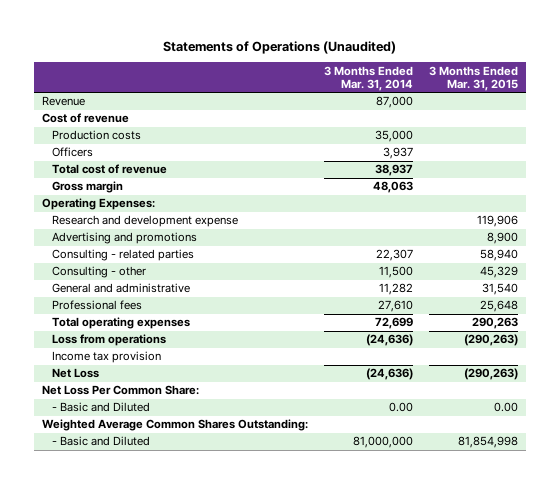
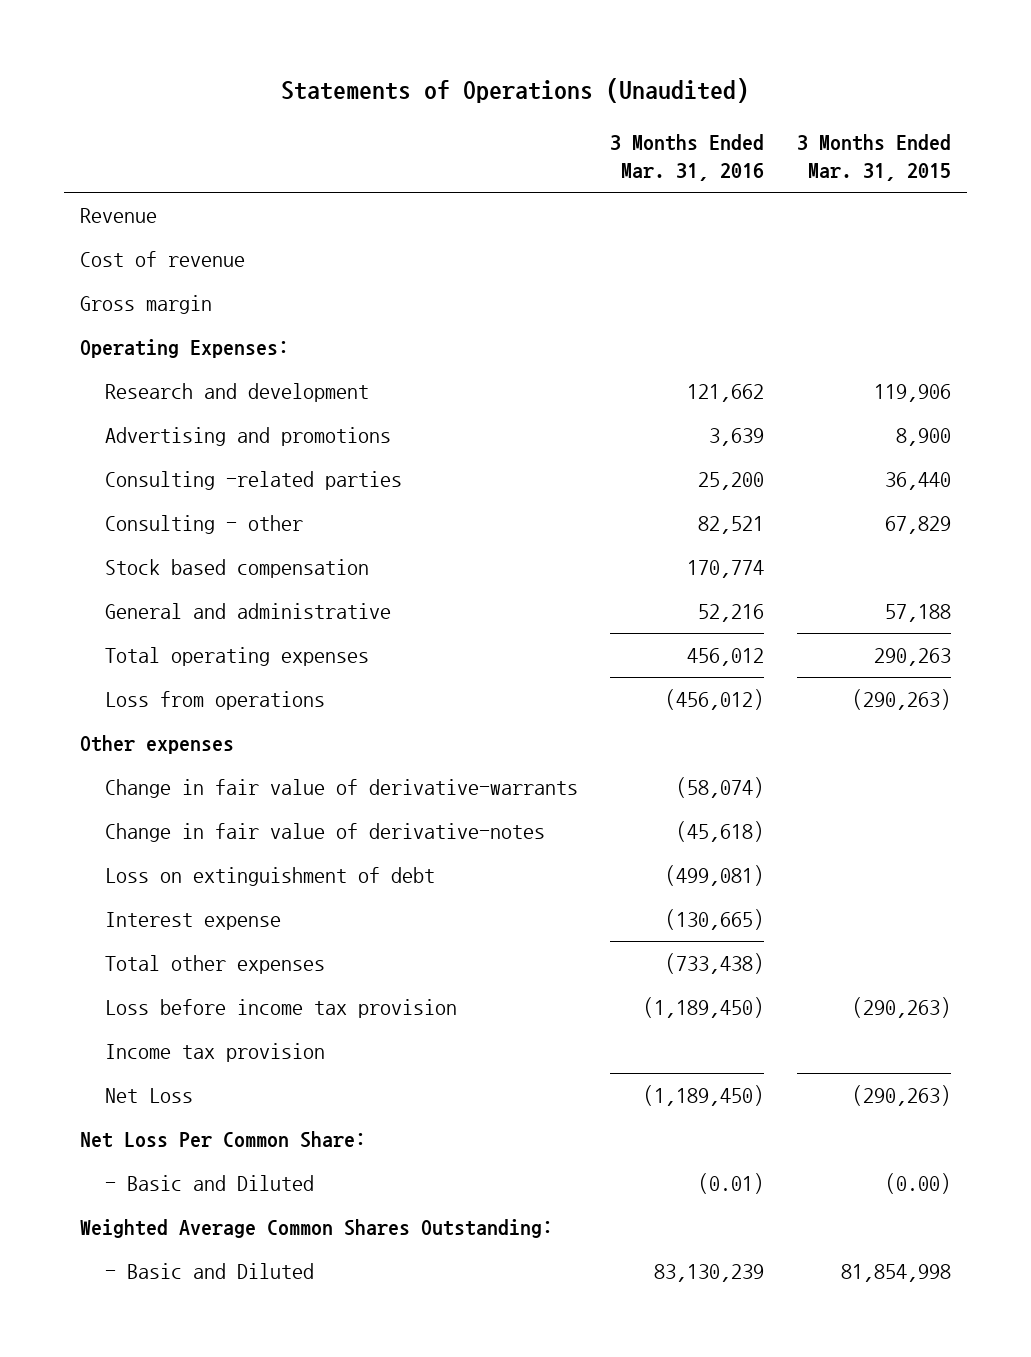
[323,65,413,91] 3 Months Ended Mar. 31, 2014 -> none
none -> [610,134,765,182] 3 Months Ended Mar. 31, 2016
[51,130,141,141] Production costs -> none
[51,147,93,158] Officers -> none
[51,164,167,175] Total cost of revenue -> none
[51,215,238,228] Research and development expense -> [104,382,369,402] Research and development
[51,300,142,311] Professional fees -> none
[51,249,194,262] Consulting - related parties -> [104,470,402,490] Consulting -related parties
[480,249,519,262] 58,940 -> [884,471,951,490] 36,440
[480,266,519,279] 45,329 -> [884,515,951,534] 67,829
none -> [104,558,369,578] Stock based compensation
[482,283,519,296] 31,540 -> [884,603,951,622] 57,188
none -> [80,734,235,754] Other expenses
none -> [104,778,578,798] Change in fair value of derivative-warrants
none -> [104,822,545,842] Change in fair value of derivative-notes
none -> [104,866,435,886] Loss on extinguishment of debt
none -> [104,911,281,930] Interest expense
none -> [104,954,325,974] Total other expenses
none -> [104,998,457,1018] Loss before income tax provision
[494,402,519,413] 0.00 -> [884,1172,951,1194] (0.00)

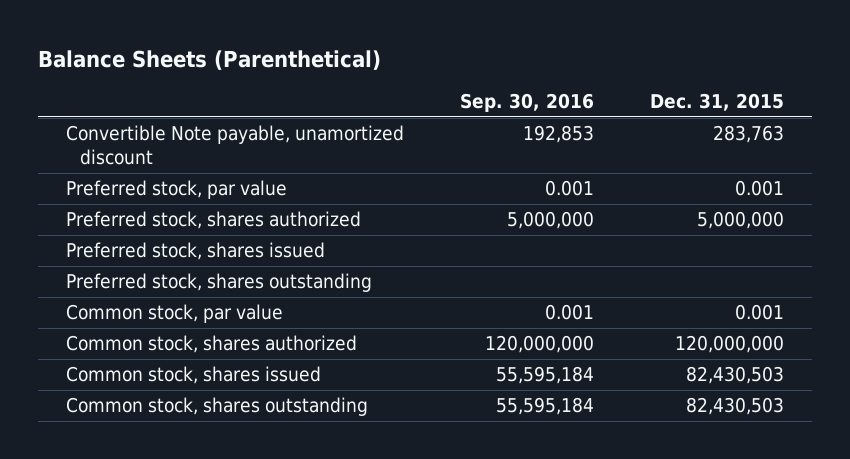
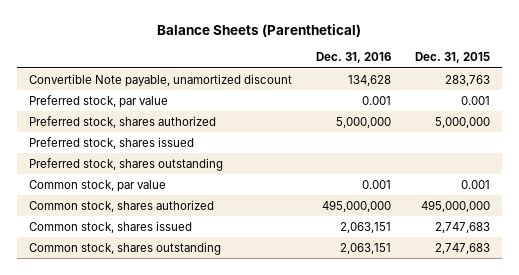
[459,93,594,113] Sep. 30, 2016 -> none
none -> [315,52,391,64] Dec. 31, 2016
[674,335,784,354] 120,000,000 -> [421,199,491,212] 495,000,000
[685,366,784,385] 82,430,503 -> [435,221,491,233] 2,747,683
[685,397,784,416] 82,430,503 -> [435,242,491,254] 2,747,683

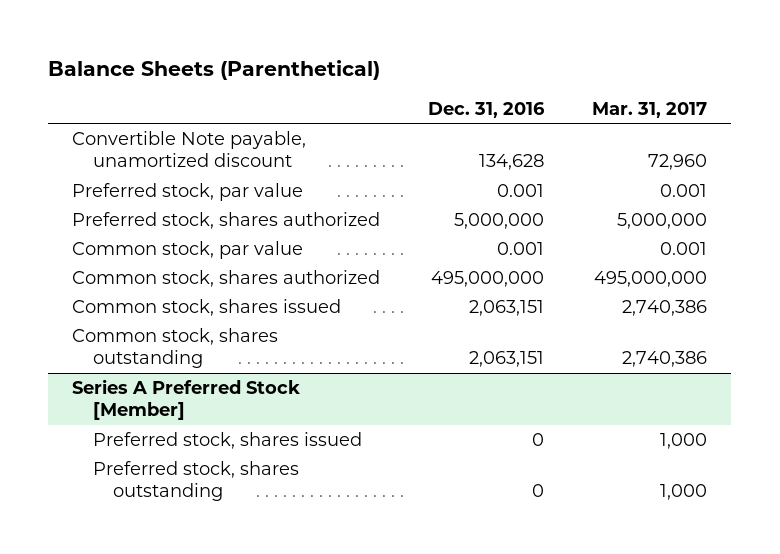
[415,52,491,64] Dec. 31, 2015 -> none
none -> [592,101,708,118] Mar. 31, 2017
[28,136,194,149] Preferred stock, shares issued -> none
[28,157,223,171] Preferred stock, shares outstanding -> none
none -> [72,378,301,421] Series A Preferred Stock [Member]
none -> [92,431,362,449] Preferred stock, shares issued
none -> [92,460,299,502] Preferred stock, shares outstanding

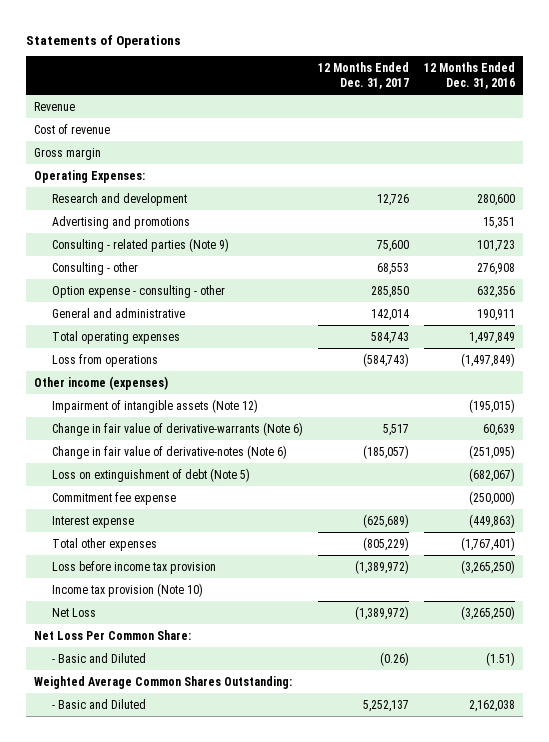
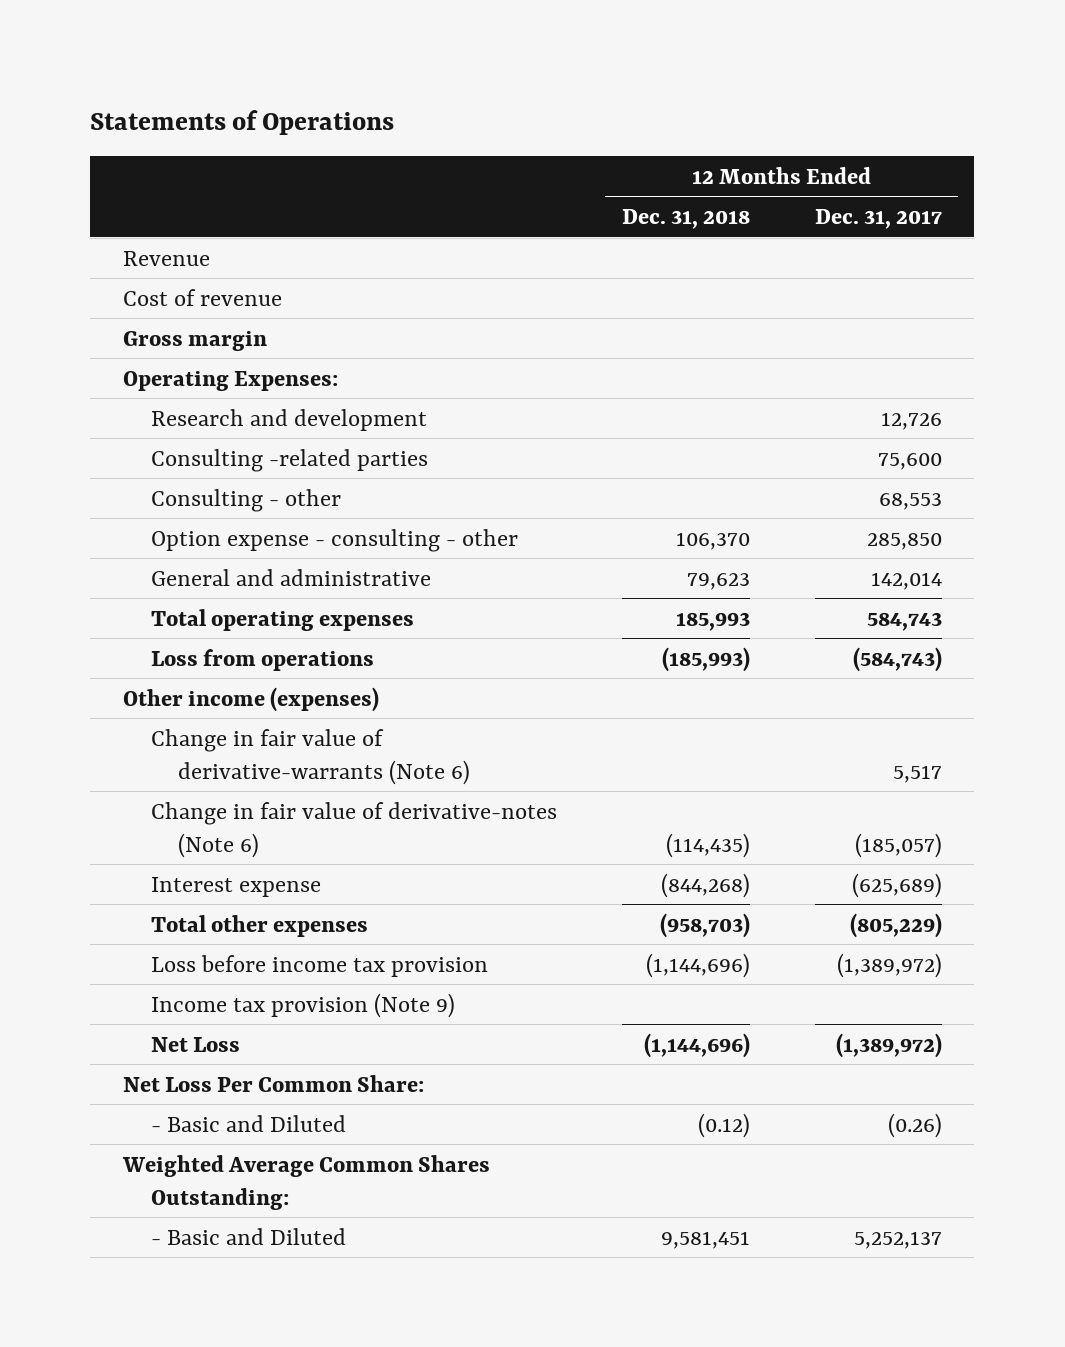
[424,61,516,89] 12 Months Ended Dec. 31, 2016 -> none
none -> [621,209,750,230] Dec. 31, 2018
[51,215,190,229] Advertising and promotions -> none
[51,237,229,252] Consulting - related parties (Note 9) -> [150,448,428,472] Consulting -related parties
[51,398,258,413] Impairment of intangible assets (Note 12) -> none
[51,467,250,482] Loss on extinguishment of debt (Note 5) -> none
[51,491,176,505] Commitment fee expense -> none
[51,582,203,597] Income tax provision (Note 10) -> [150,992,455,1018] Income tax provision (Note 9)

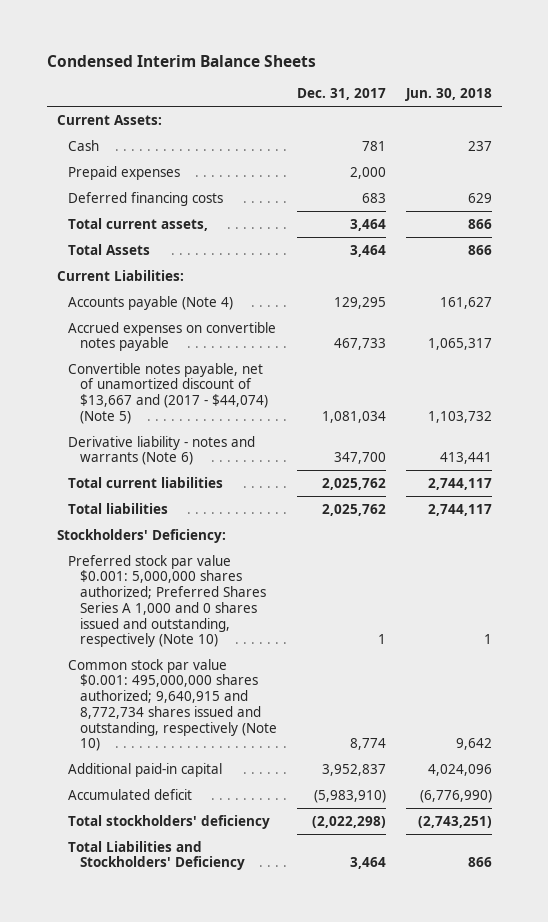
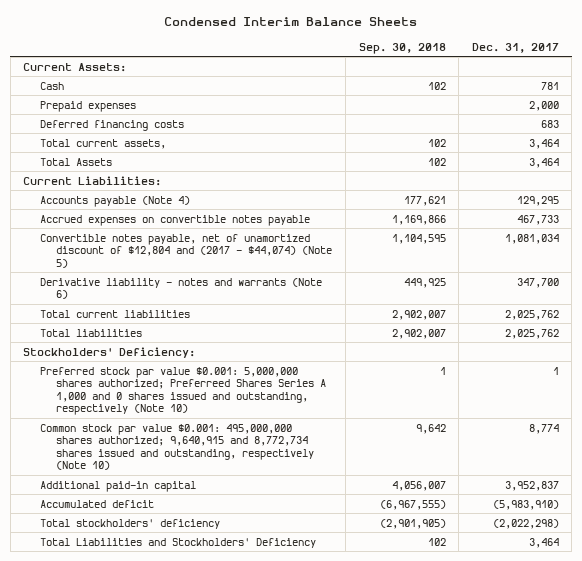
[404,88,492,102] Jun. 30, 2018 -> none
none -> [358,42,446,54] Sep. 30, 2018
[68,362,269,424] Convertible notes payable, net of unamortized discount of $13,667 and (2017 - $44,074) (Note 5) -> [39,233,333,268] Convertible notes payable, net of unamortized discount of $12,804 and (2017 - $44,074) (Note 5)
[68,554,267,648] Preferred stock par value $0.001: 5,000,000 shares authorized; Preferred Shares Series A 1,000 and 0 shares issued and outstanding, respectively (Note 10) -> [39,366,327,416] Preferred stock par value $0.001: 5,000,000 shares authorized; Preferreed Shares Series A 1,000 and 0 shares issued and outstanding, respectively (Note 10)

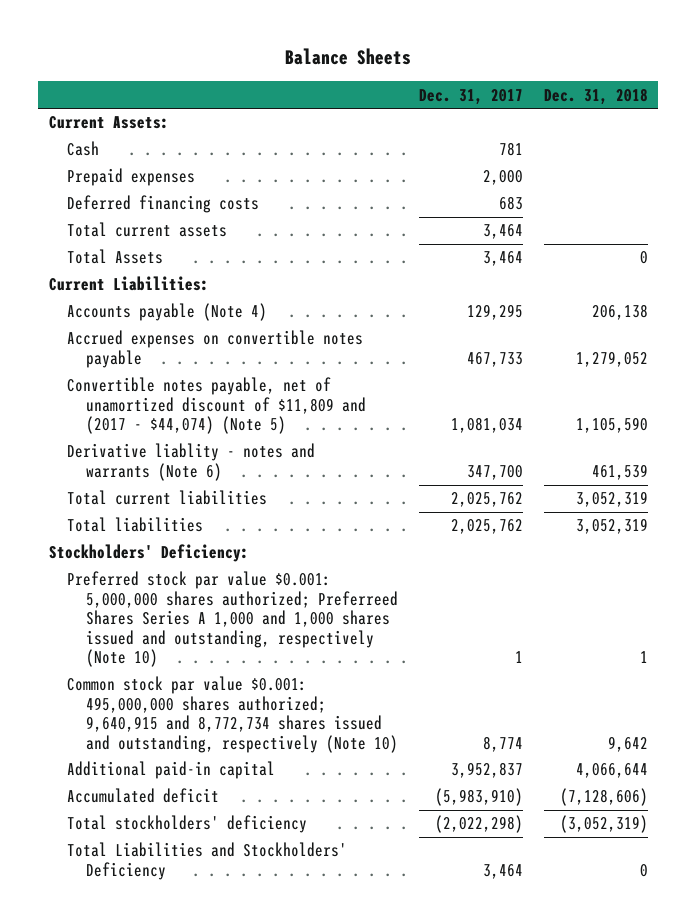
[163,17,417,27] Condensed Interim Balance Sheets -> [285,48,412,66] Balance Sheets
[358,42,446,54] Sep. 30, 2018 -> none
none -> [543,87,648,105] Dec. 31, 2018
[39,138,166,149] Total current assets, -> [67,222,228,238] Total current assets
[39,233,333,268] Convertible notes payable, net of unamortized discount of $12,804 and (2017 - $44,074) (Note 5) -> [67,377,366,435] Convertible notes payable, net of unamortized discount of $11,809 and (2017 - $44,074) (Note 5)
[39,277,322,300] Derivative liability - notes and warrants (Note 6) -> [67,443,316,481] Derivative liablity - notes and warrants (Note 6)
[39,366,327,416] Preferred stock par value $0.001: 5,000,000 shares authorized; Preferreed Shares Series A 1,000 and 0 shares issued and outstanding, respectively (Note 10) -> [67,571,398,667] Preferred stock par value $0.001: 5,000,000 shares authorized; Preferreed Shares Series A 1,000 and 1,000 shares issued and outstanding, respectively (Note 10)

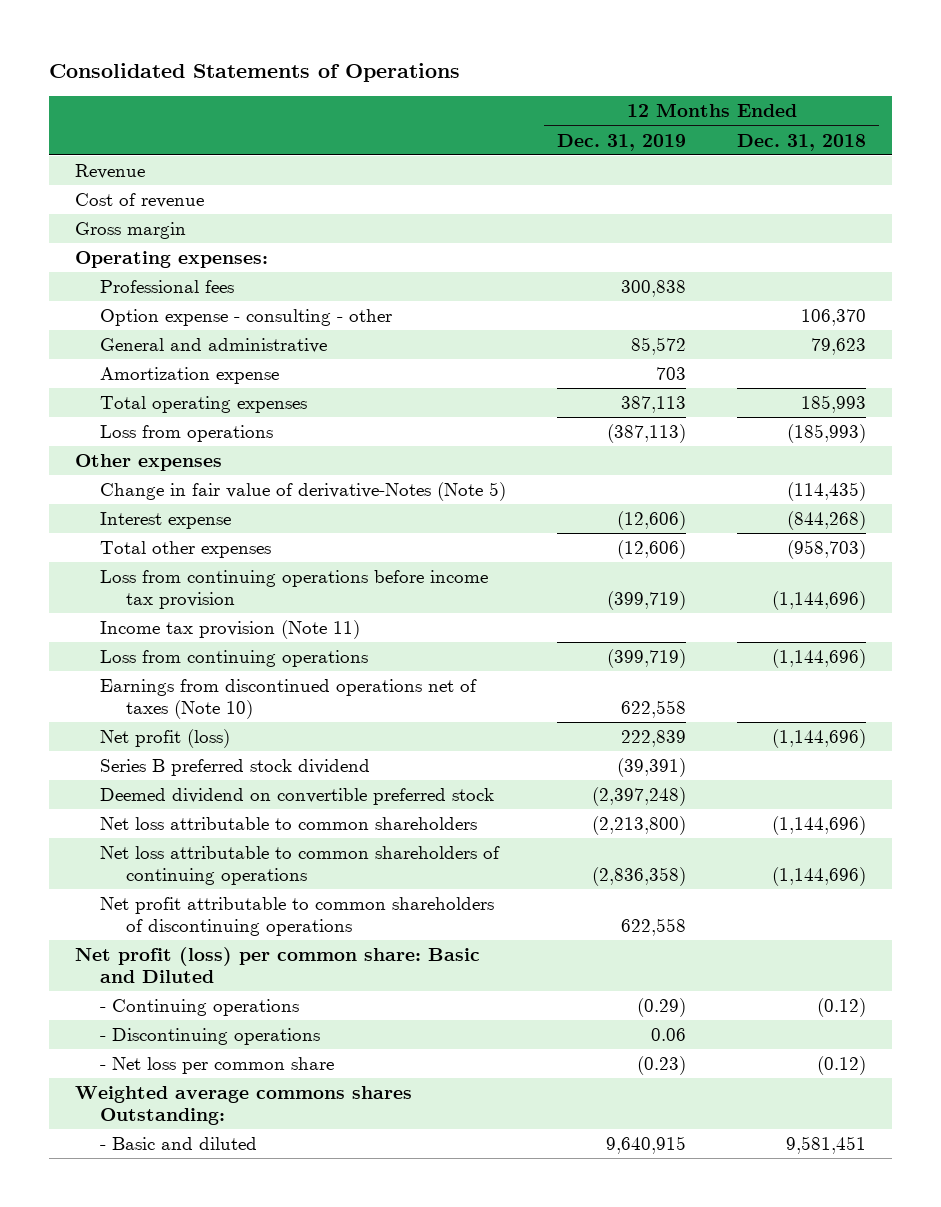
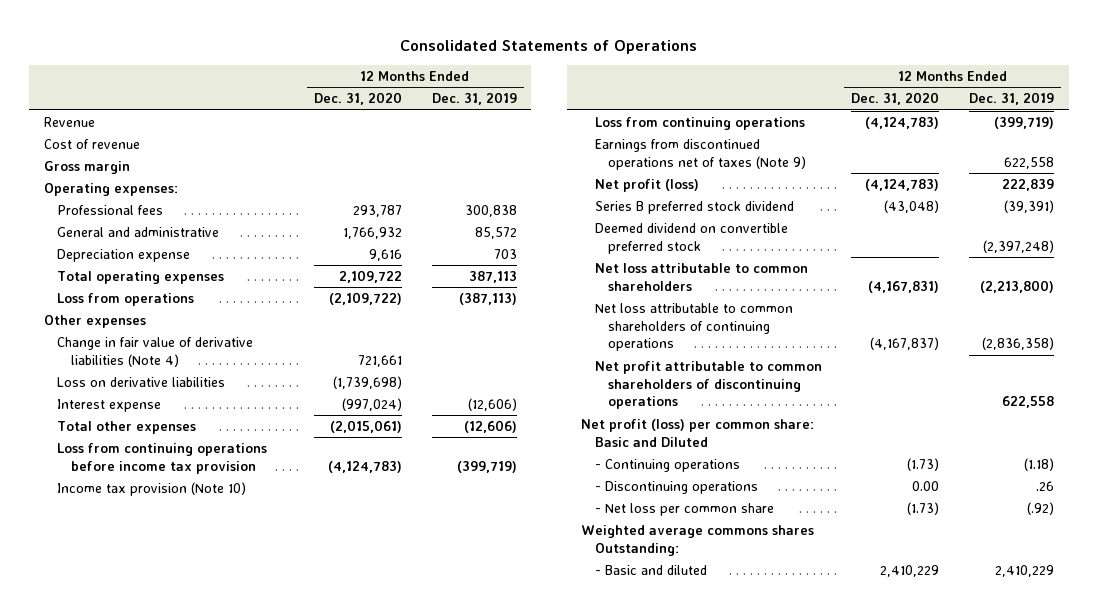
[737,133,867,151] Dec. 31, 2018 -> none
none -> [314,92,403,106] Dec. 31, 2020
[100,309,393,327] Option expense - consulting - other -> none
[100,367,280,385] Amortization expense -> none
none -> [57,248,191,262] Depreciation expense
[100,482,507,502] Change in fair value of derivative-Notes (Note 5) -> [57,336,254,367] Change in fair value of derivative liabilities (Note 4)
none -> [57,376,226,387] Loss on derivative liabilities
[100,620,361,640] Income tax provision (Note 11) -> [57,481,247,496] Income tax provision (Note 10)
[100,679,478,719] Earnings from discontinued operations net of taxes (Note 10) -> [594,138,807,170] Earnings from discontinued operations net of taxes (Note 9)
[637,998,687,1018] (0.29) -> [1024,457,1055,471] (1.18)
[651,1028,687,1042] 0.06 -> [1036,480,1055,491] .26
[637,1056,687,1076] (0.23) -> [1027,501,1055,515] (.92)
[606,1136,687,1155] 9,640,915 -> [995,564,1055,577] 2,410,229

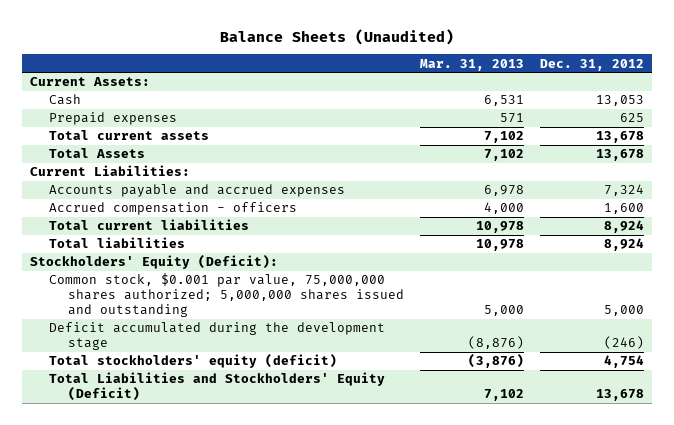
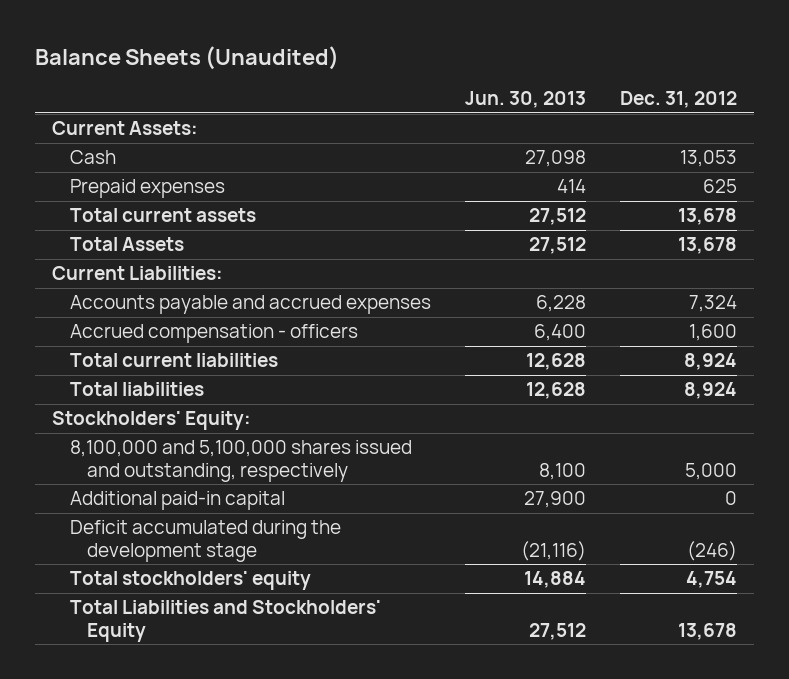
[420,58,525,71] Mar. 31, 2013 -> none
none -> [464,91,586,109] Jun. 30, 2013
[29,255,278,270] Stockholders' Equity (Deficit): -> [52,411,252,431] Stockholders' Equity:
[49,273,405,318] Common stock, $0.001 par value, 75,000,000 shares authorized; 5,000,000 shares issued and outstanding -> [69,440,412,482] 8,100,000 and 5,100,000 shares issued and outstanding, respectively
none -> [69,491,285,511] Additional paid-in capital
[49,354,338,369] Total stockholders' equity (deficit) -> [69,571,311,591] Total stockholders' equity
[49,372,386,402] Total Liabilities and Stockholders' Equity (Deficit) -> [69,600,381,642] Total Liabilities and Stockholders' Equity

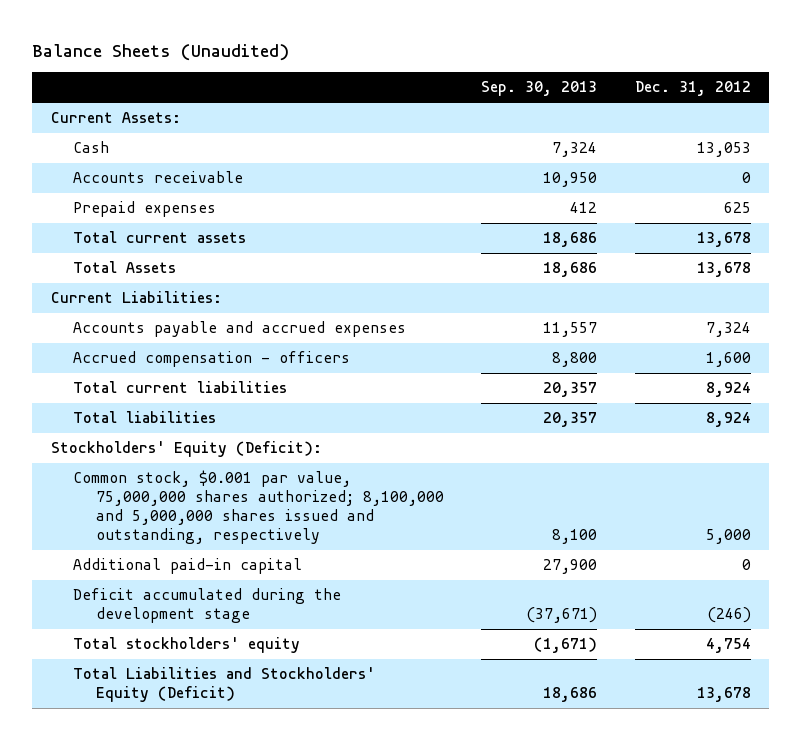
[464,91,586,109] Jun. 30, 2013 -> none
none -> [481,81,598,97] Sep. 30, 2013
none -> [73,171,244,184] Accounts receivable
[52,411,252,431] Stockholders' Equity: -> [51,441,323,458] Stockholders' Equity (Deficit):
[69,440,412,482] 8,100,000 and 5,100,000 shares issued and outstanding, respectively -> [73,470,444,544] Common stock, $0.001 par value, 75,000,000 shares authorized; 8,100,000 and 5,000,000 shares issued and outstanding, respectively
[69,600,381,642] Total Liabilities and Stockholders' Equity -> [73,667,376,703] Total Liabilities and Stockholders' Equity (Deficit)

